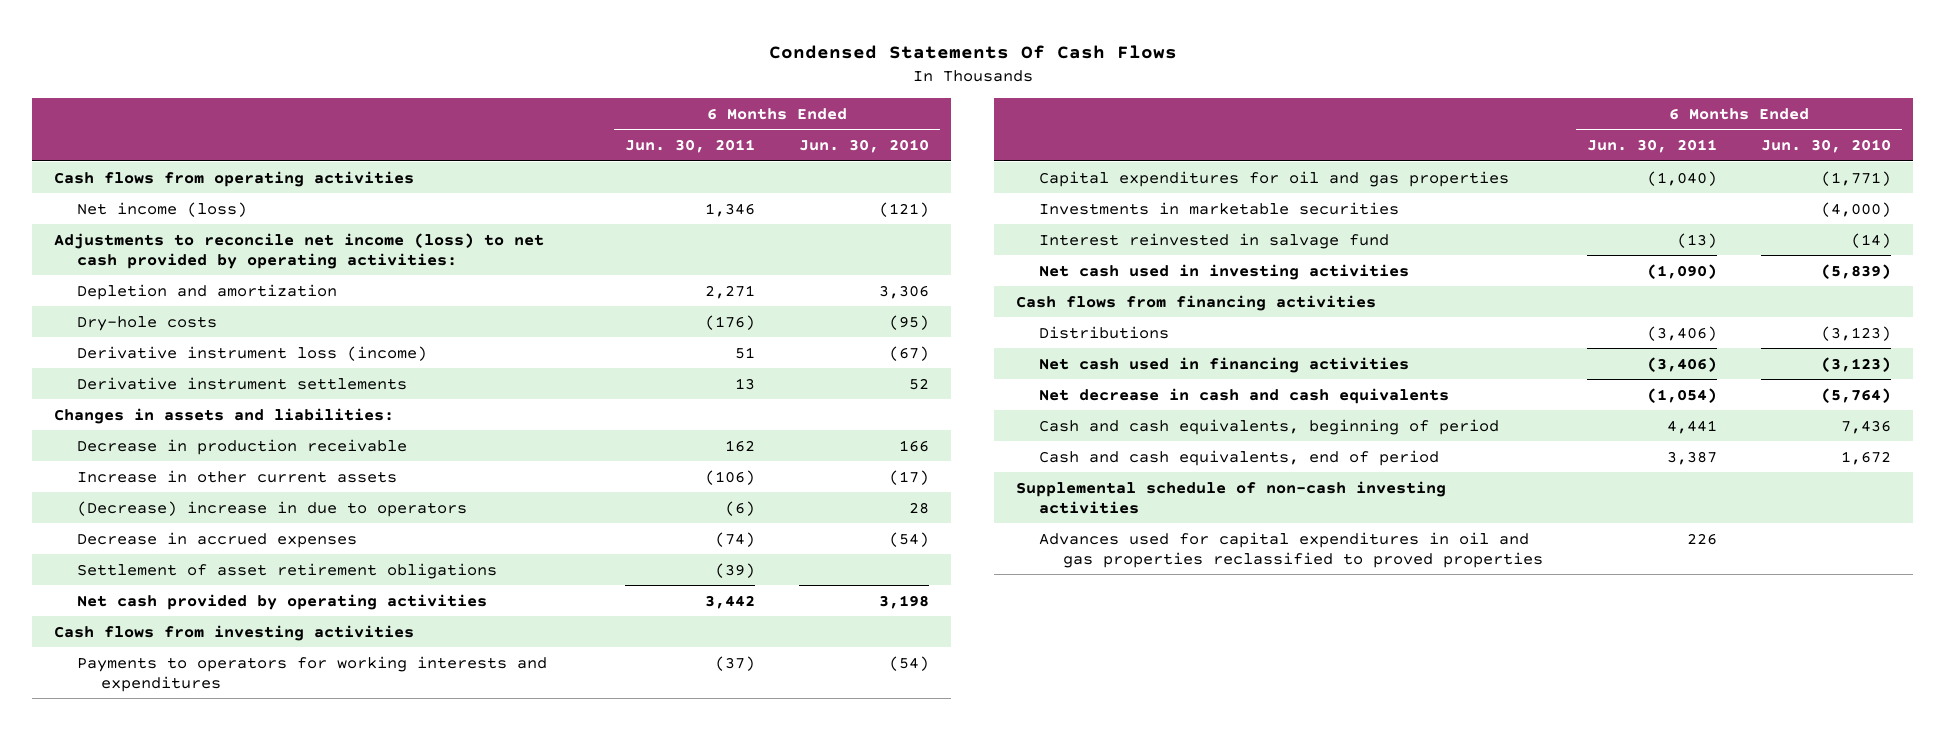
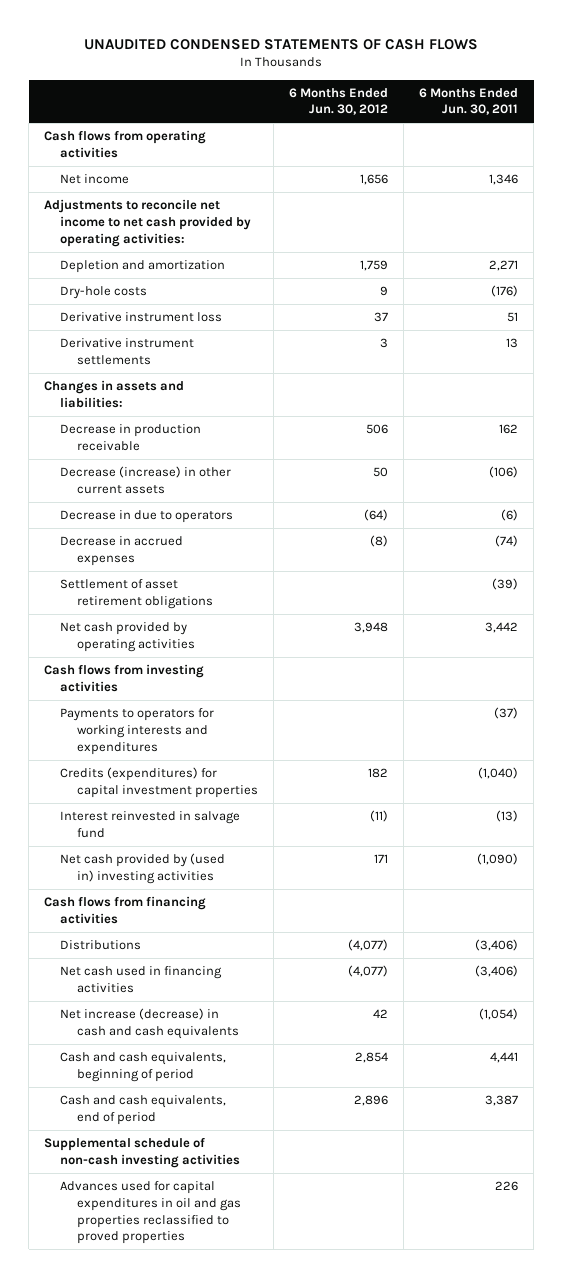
[768,45,1177,60] Condensed Statements Of Cash Flows -> [84,38,479,50] UNAUDITED CONDENSED STATEMENTS OF CASH FLOWS
[799,139,930,154] Jun. 30, 2010 -> none
none -> [288,87,388,116] 6 Months Ended Jun. 30, 2012
[77,201,248,217] Net income (loss) -> [60,174,130,185] Net income
[53,232,544,269] Adjustments to reconcile net income (loss) to net cash provided by operating activities: -> [44,199,252,247] Adjustments to reconcile net income to net cash provided by operating activities:
[77,345,428,361] Derivative instrument loss (income) -> [60,312,223,323] Derivative instrument loss
[77,469,398,483] Increase in other current assets -> [60,466,232,494] Decrease (increase) in other current assets
[77,500,468,517] (Decrease) increase in due to operators -> [60,510,234,524] Decrease in due to operators
[1039,201,1400,215] Investments in marketable securities -> none
[1039,170,1510,187] Capital expenditures for oil and gas properties -> [60,767,258,798] Credits (expenditures) for capital investment properties
[1039,263,1410,280] Net cash used in investing activities -> [60,853,226,884] Net cash provided by (used in) investing activities
[1039,387,1450,404] Net decrease in cash and cash equivalents -> [60,1008,239,1039] Net increase (decrease) in cash and cash equivalents

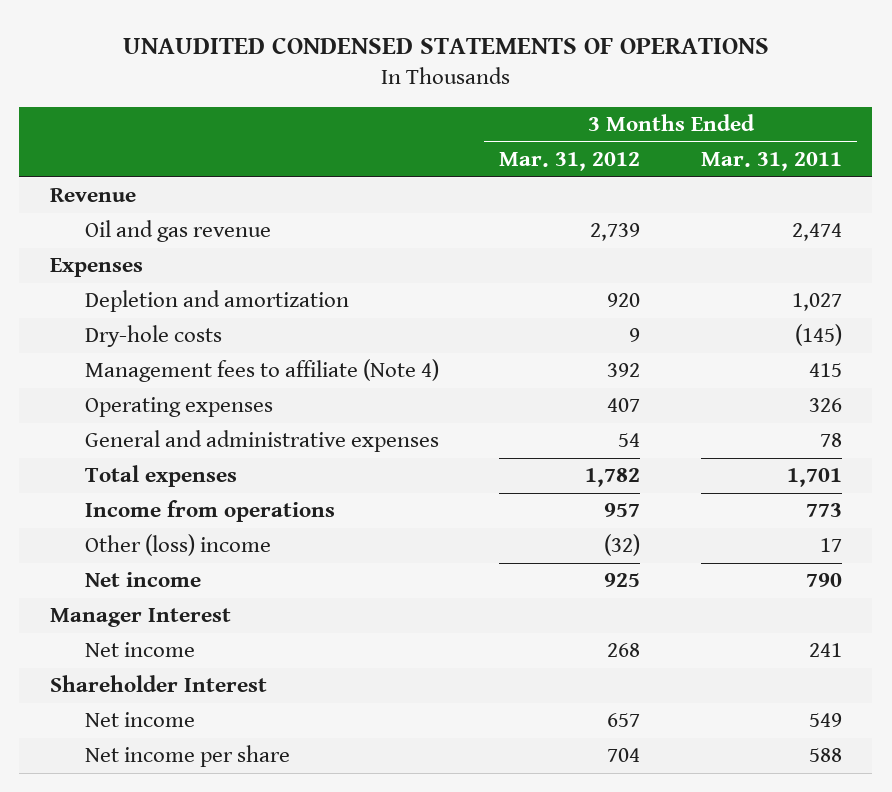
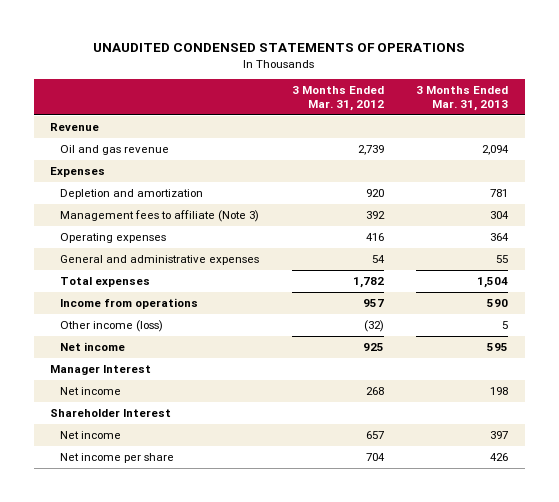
[701,152,843,172] Mar. 31, 2011 -> none
none -> [416,86,509,111] 3 Months Ended Mar. 31, 2013
[84,325,222,348] Dry-hole costs -> none
[84,359,439,383] Management fees to affiliate (Note 4) -> [60,209,260,222] Management fees to affiliate (Note 3)
[607,398,641,413] 407 -> [365,232,384,241] 416
[84,534,271,557] Other (loss) income -> [60,319,164,332] Other income (loss)

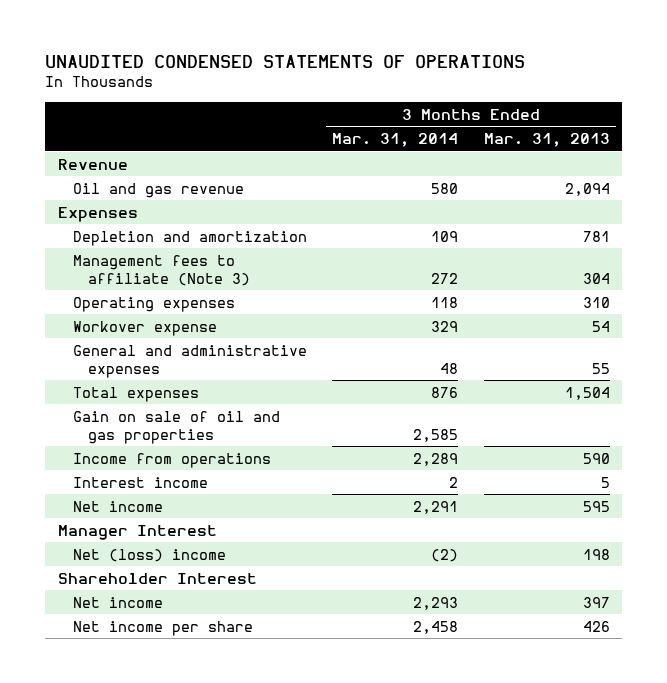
[291,86,384,111] 3 Months Ended Mar. 31, 2012 -> none
none -> [332,133,459,148] Mar. 31, 2014
[490,232,510,241] 364 -> [582,296,610,308] 310
none -> [73,320,218,336] Workover expense
none -> [73,410,281,444] Gain on sale of oil and gas properties
[60,319,164,332] Other income (loss) -> none
none -> [73,476,209,488] Interest income
[60,386,122,395] Net income -> [73,548,227,562] Net (loss) income

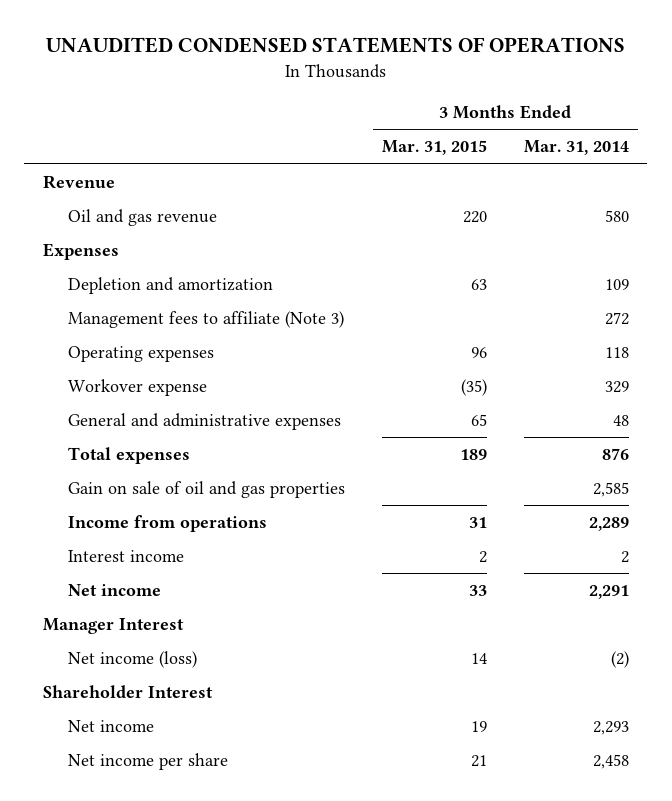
[483,133,610,148] Mar. 31, 2013 -> none
none -> [381,140,487,156] Mar. 31, 2015
[73,548,227,562] Net (loss) income -> [67,651,197,669] Net income (loss)

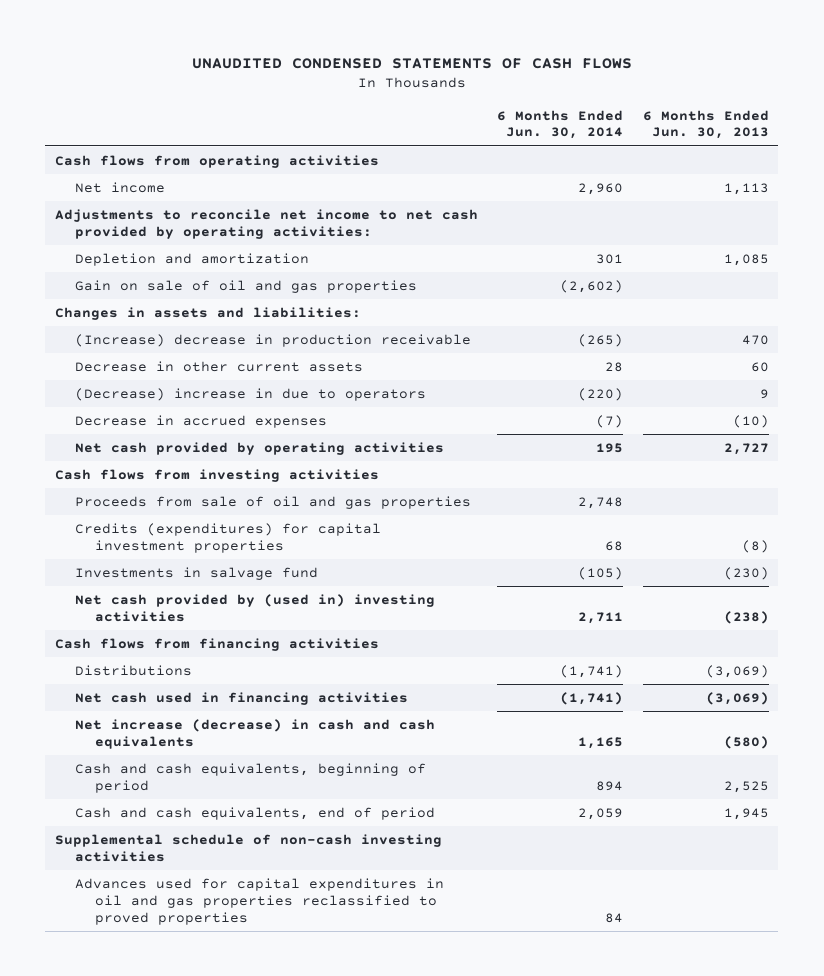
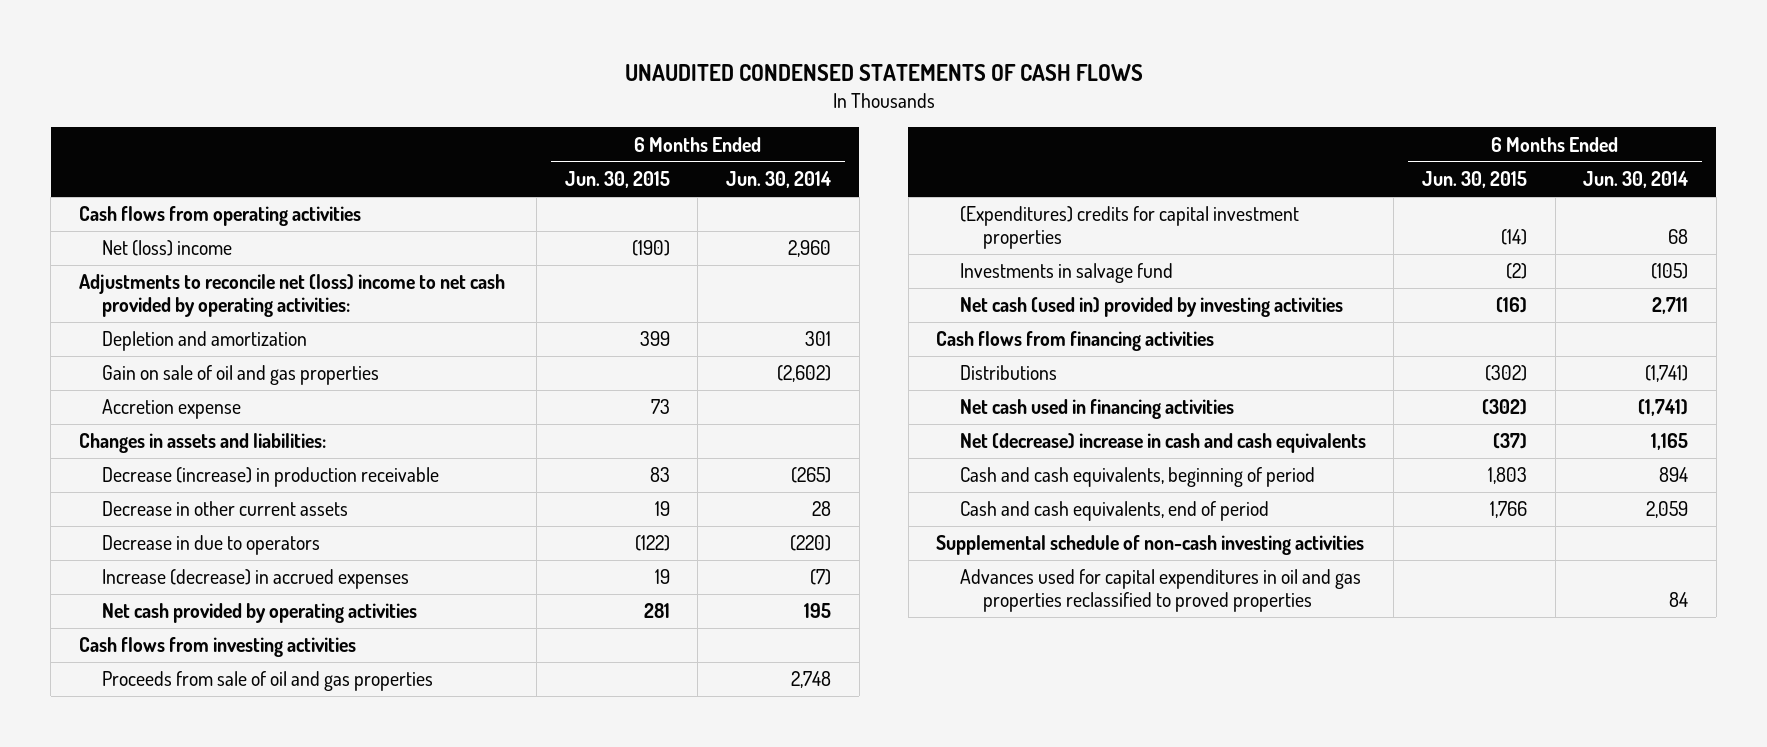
[642,109,769,140] 6 Months Ended Jun. 30, 2013 -> none
none -> [564,171,670,189] Jun. 30, 2015
[75,181,166,193] Net income -> [102,240,233,257] Net (loss) income
[55,208,479,239] Adjustments to reconcile net income to net cash provided by operating activities: -> [79,274,506,317] Adjustments to reconcile net (loss) income to net cash provided by operating activities:
none -> [102,399,242,420] Accretion expense
[75,333,472,347] (Increase) decrease in production receivable -> [102,467,440,488] Decrease (increase) in production receivable
[75,387,427,401] (Decrease) increase in due to operators -> [102,535,321,556] Decrease in due to operators
[75,414,328,428] Decrease in accrued expenses -> [102,569,410,590] Increase (decrease) in accrued expenses
[75,522,382,553] Credits (expenditures) for capital investment properties -> [959,206,1299,249] (Expenditures) credits for capital investment properties
[75,593,436,622] Net cash provided by (used in) investing activities -> [959,297,1343,318] Net cash (used in) provided by investing activities
[75,718,436,749] Net increase (decrease) in cash and cash equivalents -> [959,433,1366,454] Net (decrease) increase in cash and cash equivalents

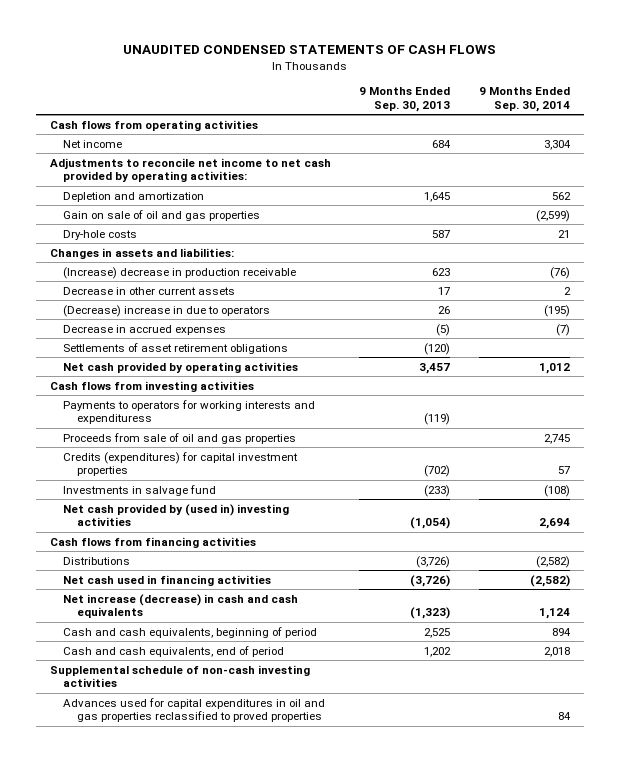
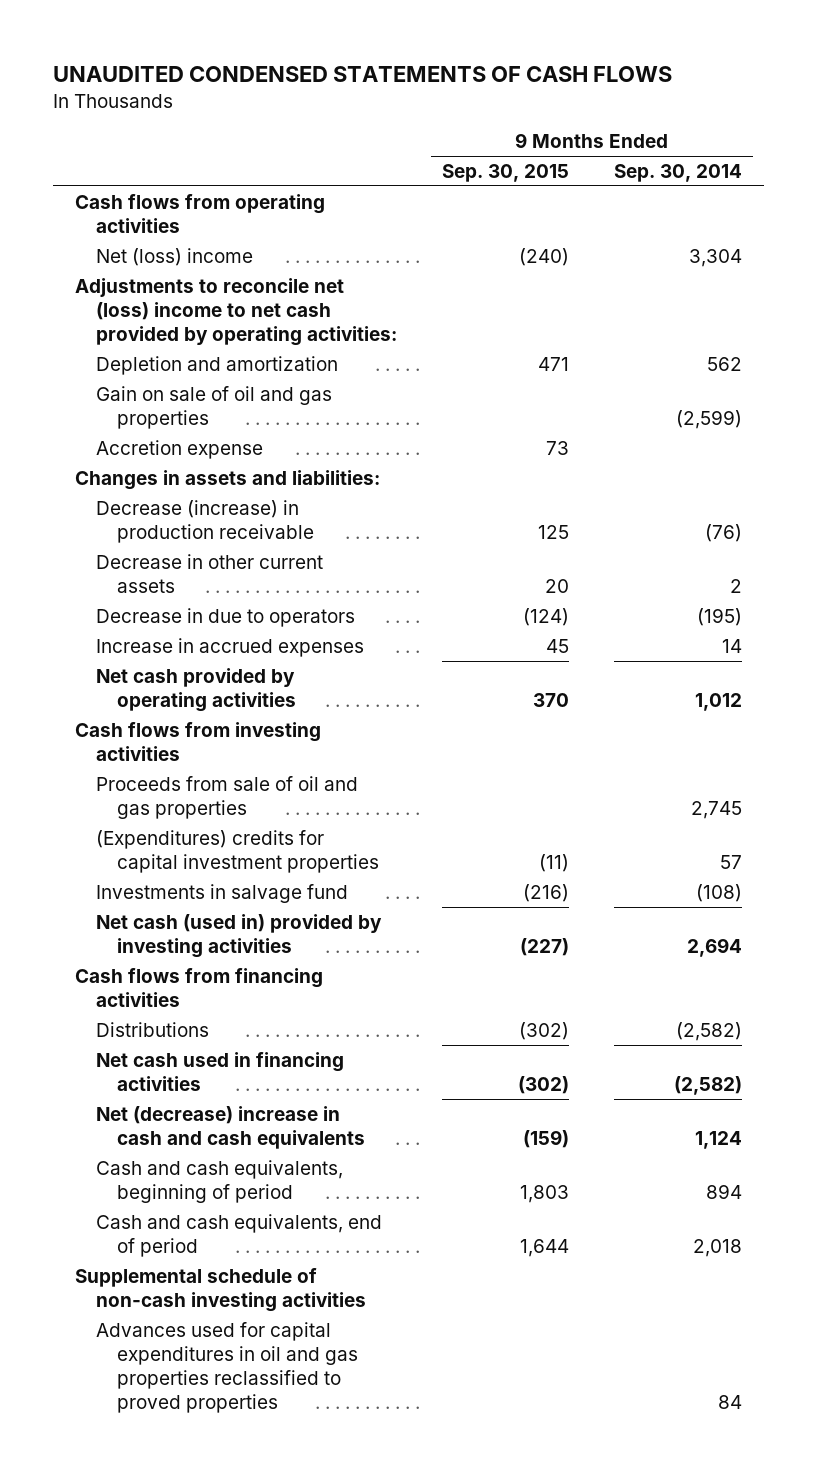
[359,87,451,112] 9 Months Ended Sep. 30, 2013 -> none
none -> [442,164,570,183] Sep. 30, 2015
[63,139,123,148] Net income -> [96,247,254,266] Net (loss) income
[50,157,332,183] Adjustments to reconcile net income to net cash provided by operating activities: -> [75,277,398,346] Adjustments to reconcile net (loss) income to net cash provided by operating activities:
[63,229,138,240] Dry-hole costs -> none
none -> [96,439,264,459] Accretion expense
[63,266,297,279] (Increase) decrease in production receivable -> [96,499,315,543] Decrease (increase) in production receivable
[63,342,289,354] Settlements of asset retirement obligations -> none
[63,304,271,317] (Decrease) increase in due to operators -> [96,607,356,627] Decrease in due to operators
[63,324,227,335] Decrease in accrued expenses -> [96,637,365,657] Increase in accrued expenses
[555,323,570,336] (7) -> [721,638,742,653] 14
[63,399,316,425] Payments to operators for working interests and expendituress -> none
[63,451,299,477] Credits (expenditures) for capital investment properties -> [96,829,380,873] (Expenditures) credits for capital investment properties
[63,503,290,527] Net cash provided by (used in) investing activities -> [96,913,383,958] Net cash (used in) provided by investing activities
[63,593,299,619] Net increase (decrease) in cash and cash equivalents -> [96,1105,366,1149] Net (decrease) increase in cash and cash equivalents

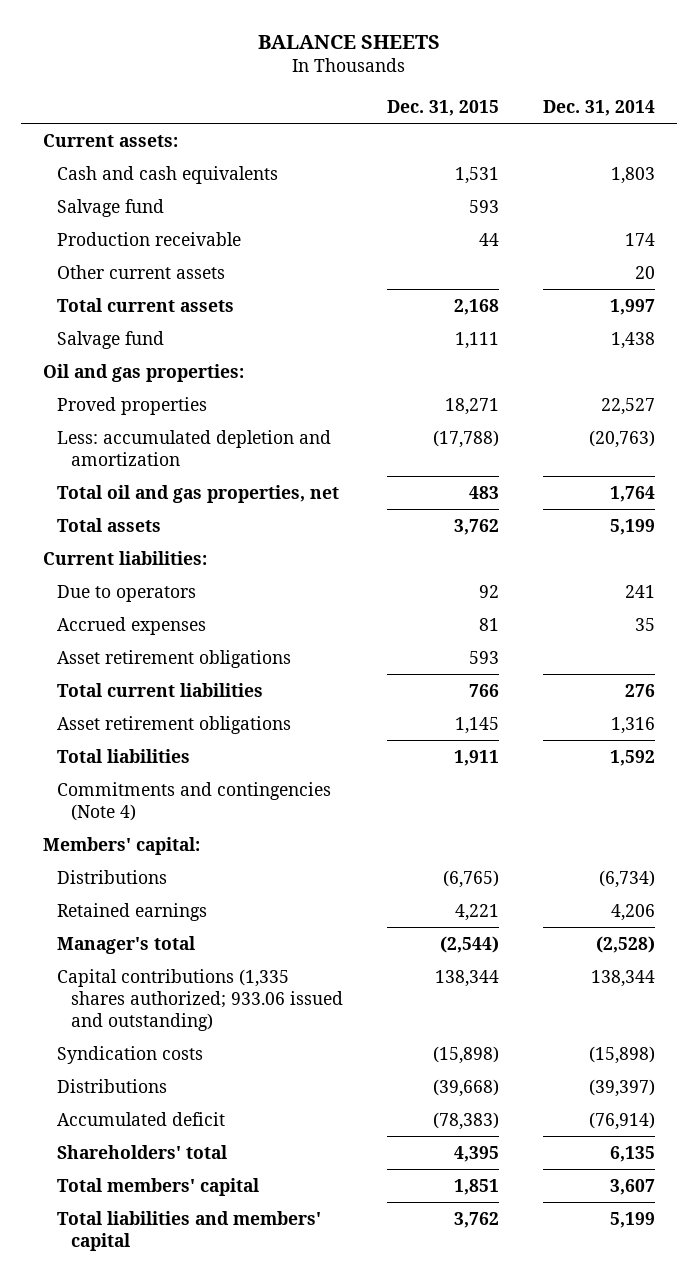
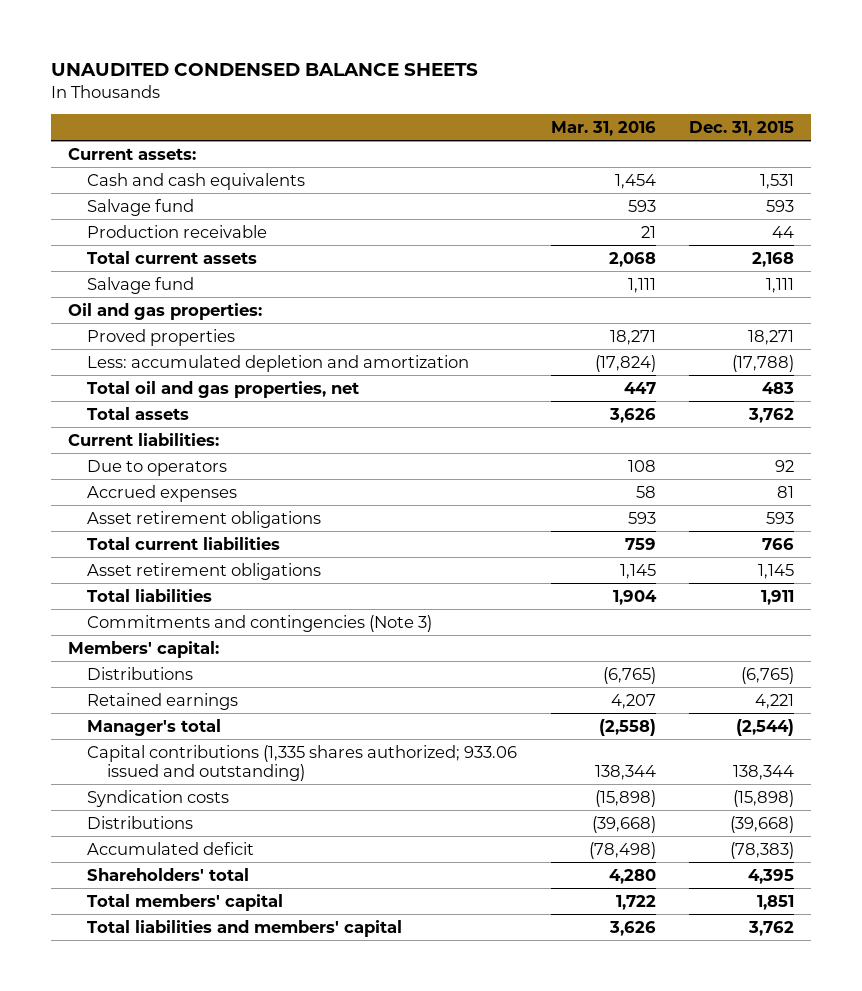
[258,34,441,49] BALANCE SHEETS -> [50,63,478,77] UNAUDITED CONDENSED BALANCE SHEETS
[543,99,656,116] Dec. 31, 2014 -> none
none -> [550,121,656,137] Mar. 31, 2016
[57,264,226,279] Other current assets -> none
[57,781,332,821] Commitments and contingencies (Note 4) -> [87,614,433,632] Commitments and contingencies (Note 3)

